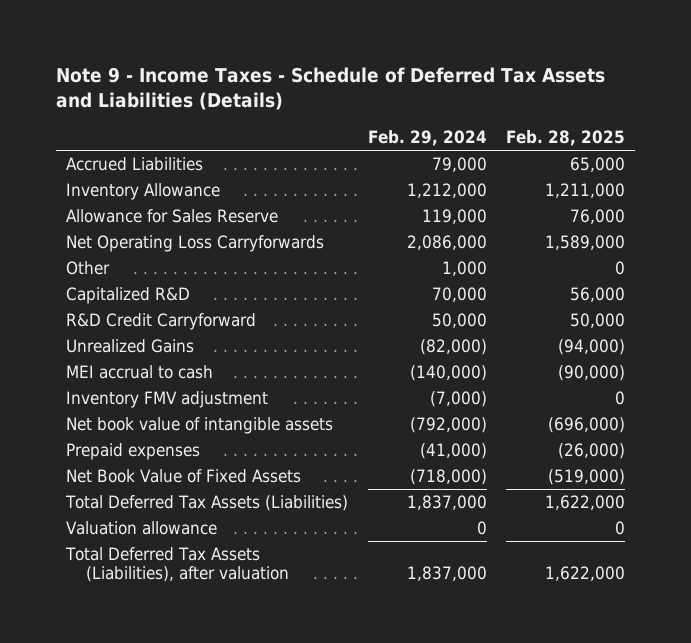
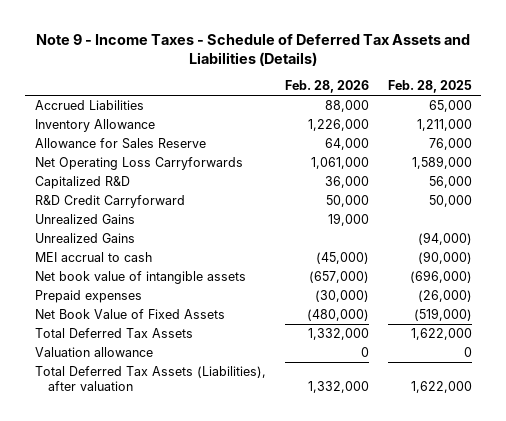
[367,130,487,147] Feb. 29, 2024 -> none
none -> [284,80,369,94] Feb. 28, 2026
[65,261,110,276] Other -> none
none -> [34,213,135,224] Unrealized Gains
[65,391,268,409] Inventory FMV adjustment -> none
[64,495,348,512] Total Deferred Tax Assets (Liabilities) -> [34,327,193,338] Total Deferred Tax Assets

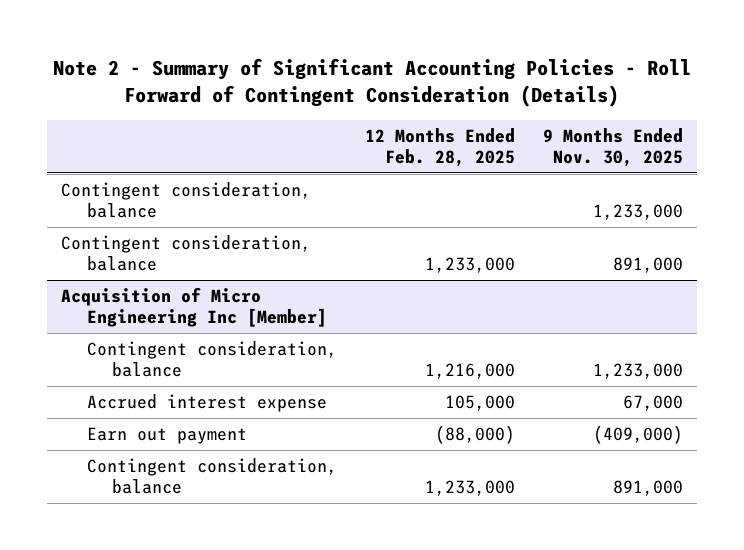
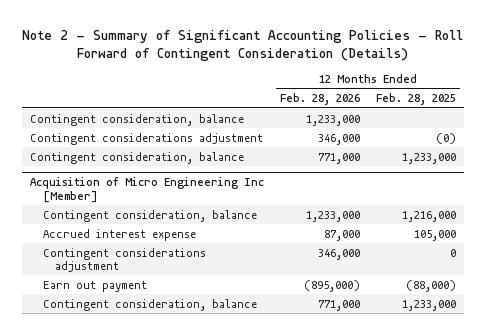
[542,127,683,167] 9 Months Ended Nov. 30, 2025 -> none
none -> [280,93,361,106] Feb. 28, 2026
none -> [29,132,263,145] Contingent considerations adjustment
none -> [42,247,206,272] Contingent considerations adjustment

